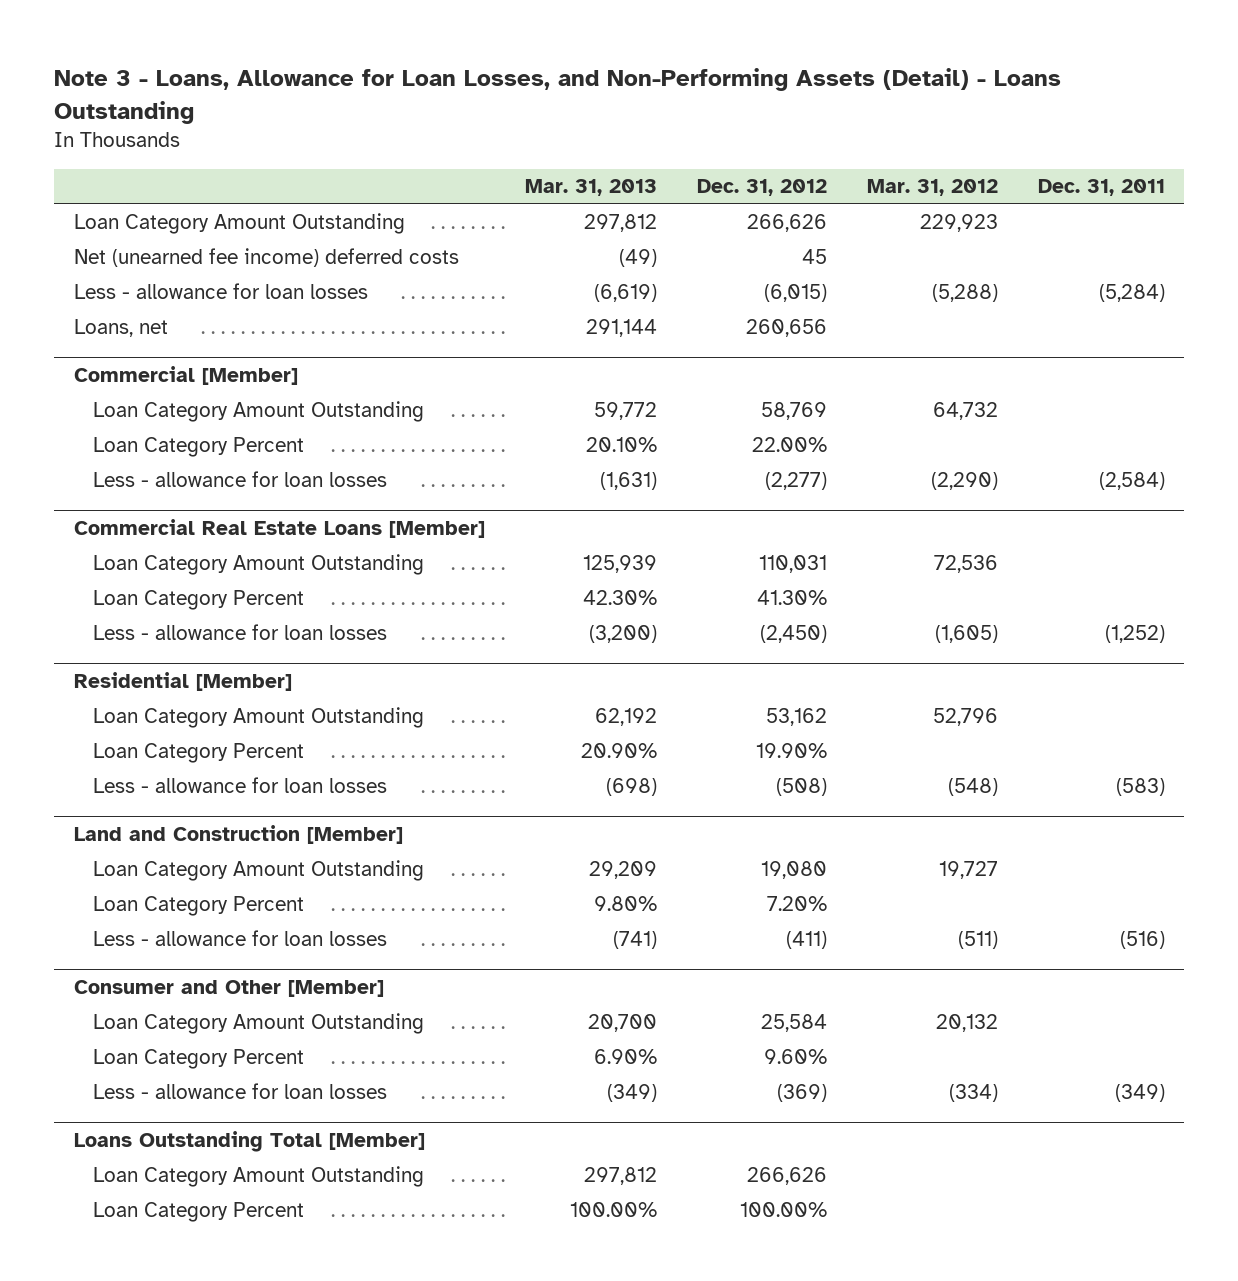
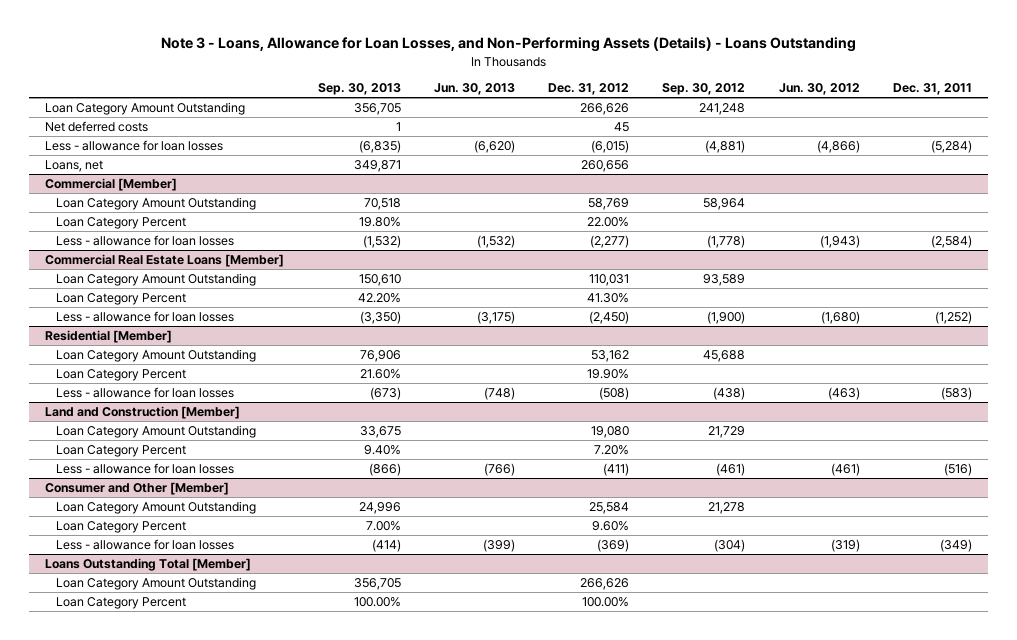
[53,68,1061,125] Note 3 - Loans, Allowance for Loan Losses, and Non-Performing Assets (Detail) - Loans Outstanding -> [160,37,856,53] Note 3 - Loans, Allowance for Loan Losses, and Non-Performing Assets (Details) - Loans Outstanding
[524,179,657,197] Mar. 31, 2013 -> none
[866,179,998,197] Mar. 31, 2012 -> none
none -> [317,83,401,96] Sep. 30, 2013
none -> [433,83,515,96] Jun. 30, 2013
none -> [662,83,746,96] Sep. 30, 2012
none -> [778,83,860,96] Jun. 30, 2012
[73,247,459,267] Net (unearned fee income) deferred costs -> [45,121,149,133] Net deferred costs

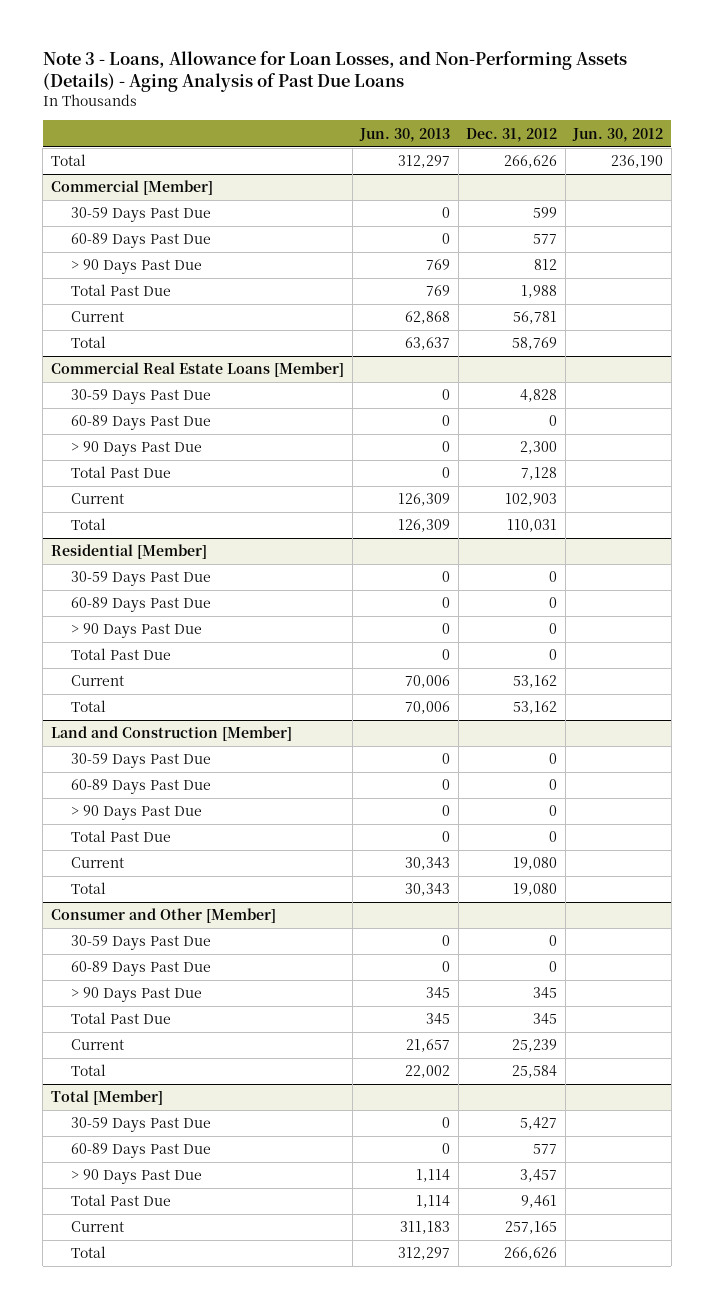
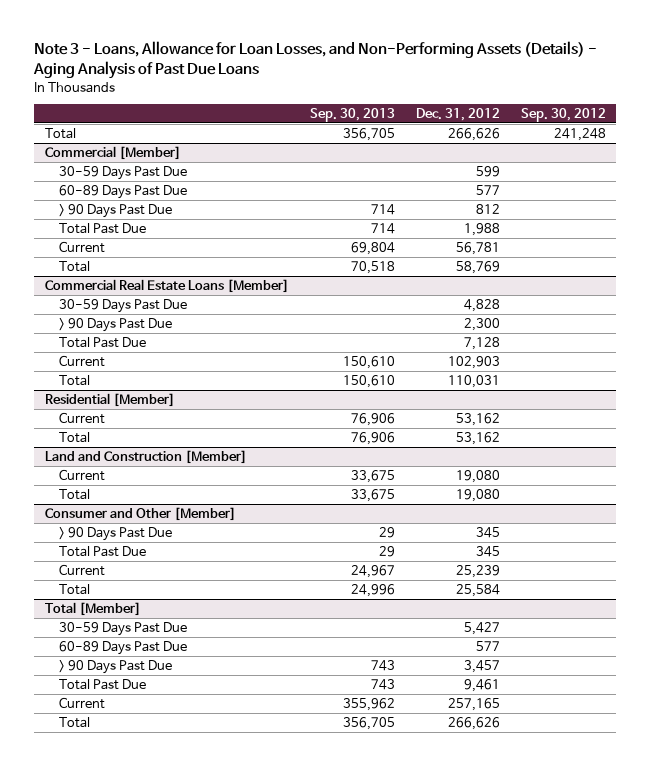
[359,127,451,142] Jun. 30, 2013 -> none
[572,127,664,142] Jun. 30, 2012 -> none
none -> [309,108,395,123] Sep. 30, 2013
none -> [520,108,606,123] Sep. 30, 2012
[71,415,212,431] 60-89 Days Past Due -> none
[71,571,212,587] 30-59 Days Past Due -> none
[71,597,212,613] 60-89 Days Past Due -> none
[71,623,203,639] > 90 Days Past Due -> none
[71,648,172,661] Total Past Due -> none
[71,753,212,769] 30-59 Days Past Due -> none
[71,779,212,795] 60-89 Days Past Due -> none
[71,805,203,821] > 90 Days Past Due -> none
[71,830,172,843] Total Past Due -> none
[71,935,212,951] 30-59 Days Past Due -> none
[71,961,212,977] 60-89 Days Past Due -> none

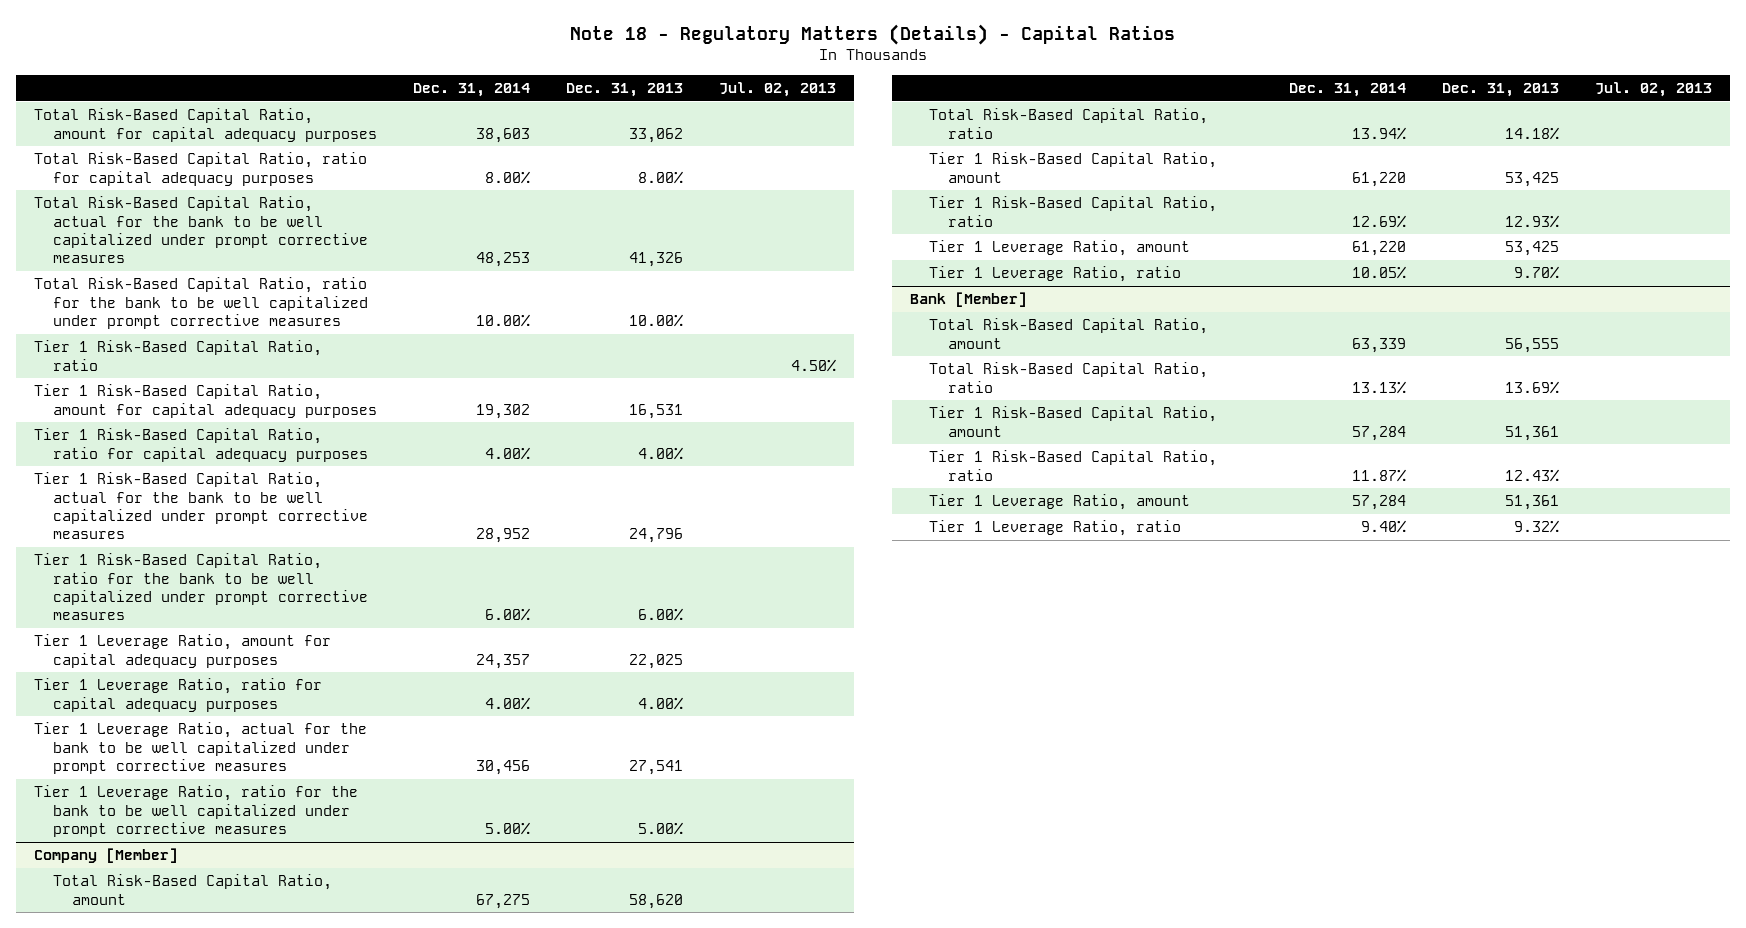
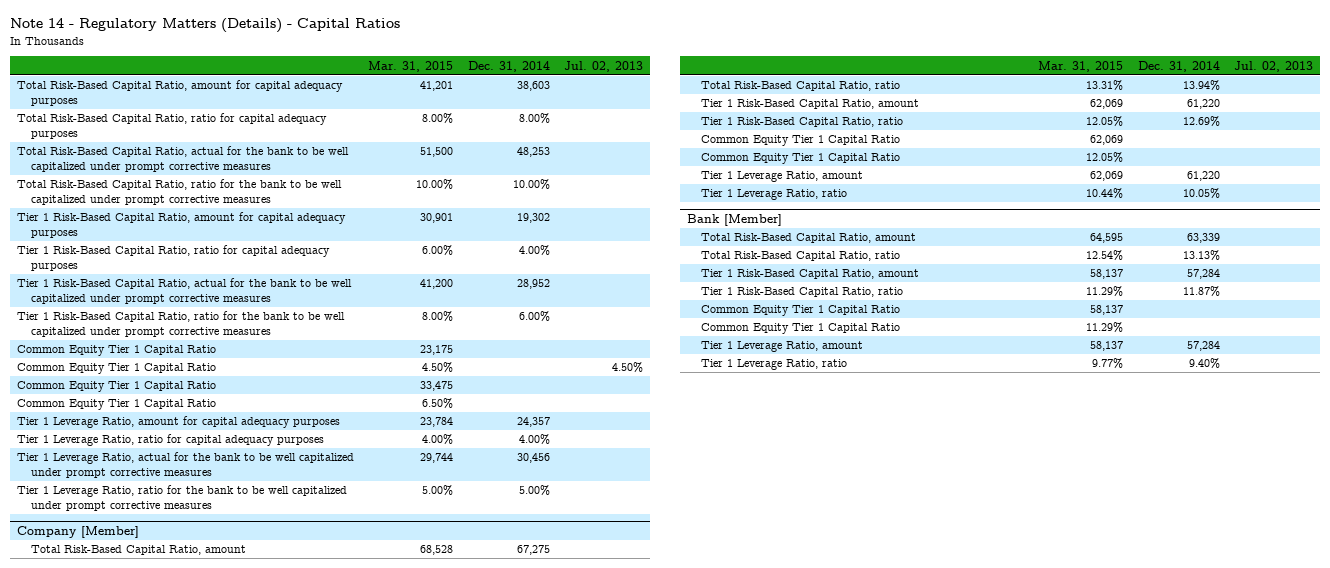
[570,23,1176,45] Note 18 - Regulatory Matters (Details) - Capital Ratios -> [9,18,400,34] Note 14 - Regulatory Matters (Details) - Capital Ratios
[566,83,684,98] Dec. 31, 2013 -> none
none -> [368,60,454,72] Mar. 31, 2015
[34,340,323,371] Tier 1 Risk-Based Capital Ratio, ratio -> none
none -> [17,345,217,357] Common Equity Tier 1 Capital Ratio
none -> [17,363,217,375] Common Equity Tier 1 Capital Ratio
none -> [17,381,217,393] Common Equity Tier 1 Capital Ratio
none -> [17,399,217,411] Common Equity Tier 1 Capital Ratio
none -> [700,135,900,147] Common Equity Tier 1 Capital Ratio
none -> [700,153,900,165] Common Equity Tier 1 Capital Ratio
none -> [700,305,900,317] Common Equity Tier 1 Capital Ratio
none -> [700,323,900,335] Common Equity Tier 1 Capital Ratio

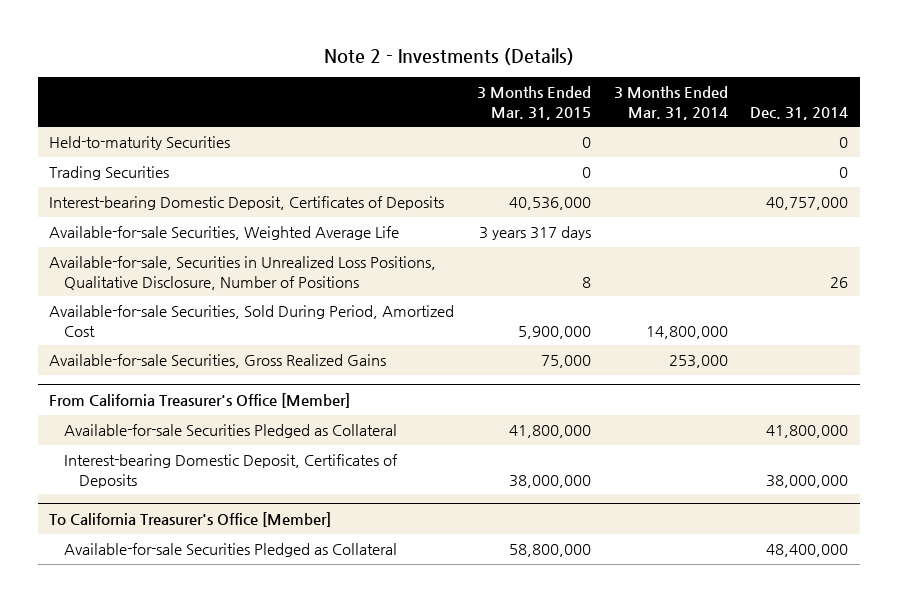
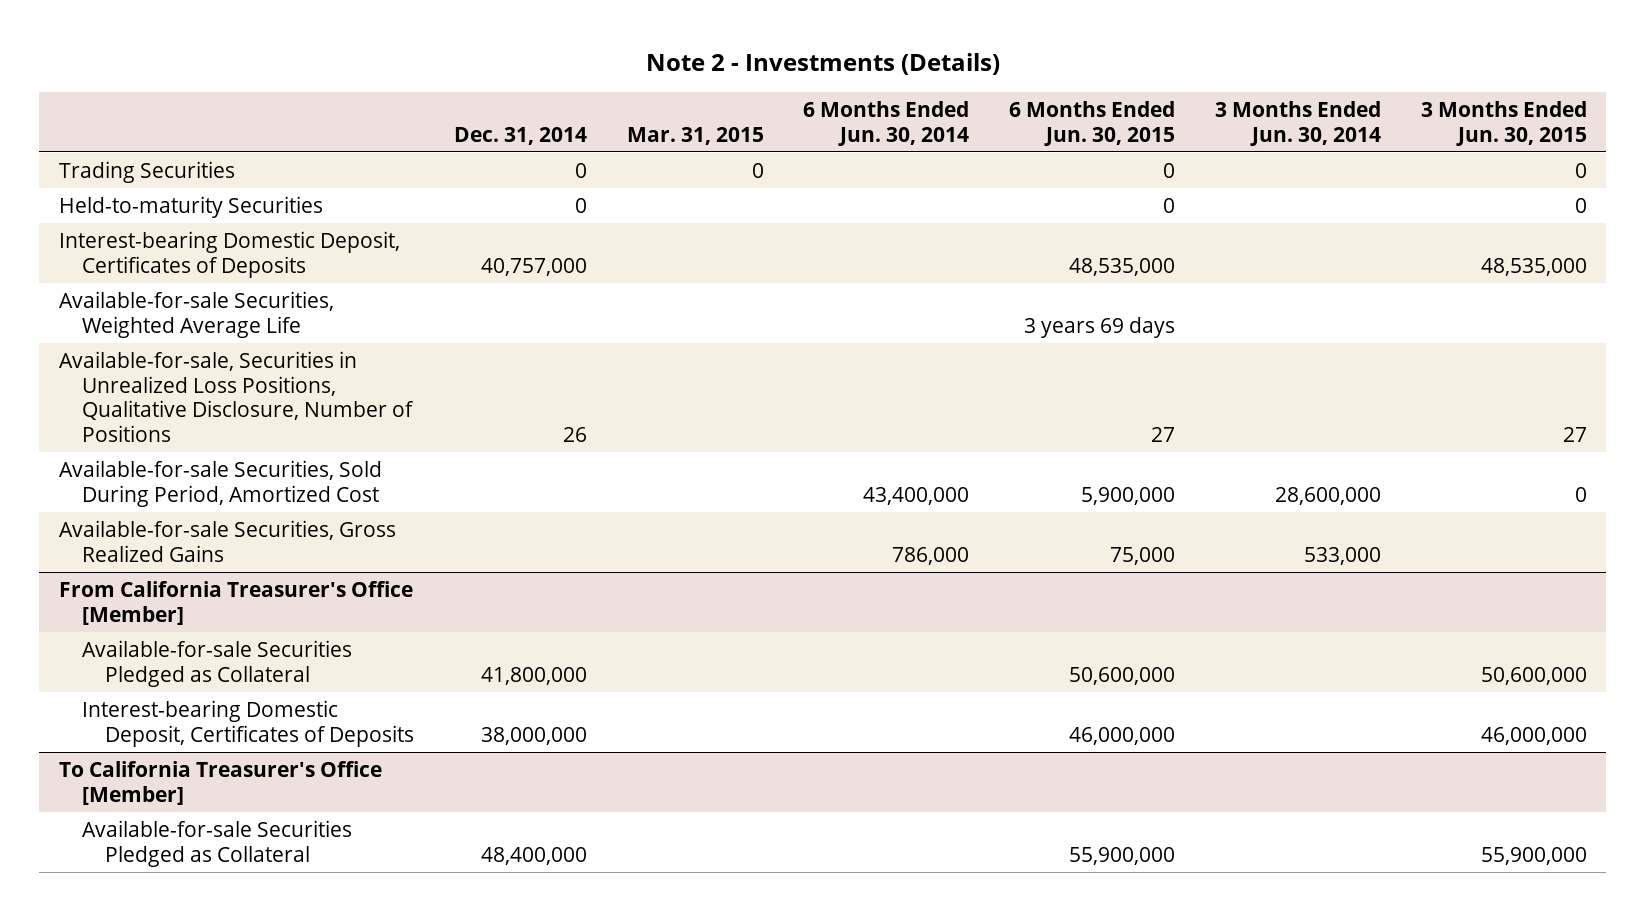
[477,86,592,120] 3 Months Ended Mar. 31, 2015 -> none
[613,86,728,120] 3 Months Ended Mar. 31, 2014 -> none
none -> [626,126,764,145] Mar. 31, 2015
none -> [803,100,970,146] 6 Months Ended Jun. 30, 2014
none -> [1009,100,1176,146] 6 Months Ended Jun. 30, 2015
none -> [1214,100,1381,146] 3 Months Ended Jun. 30, 2014
none -> [1420,100,1587,146] 3 Months Ended Jun. 30, 2015
[49,136,231,151] Held-to-maturity Securities -> [59,195,324,218] Held-to-maturity Securities

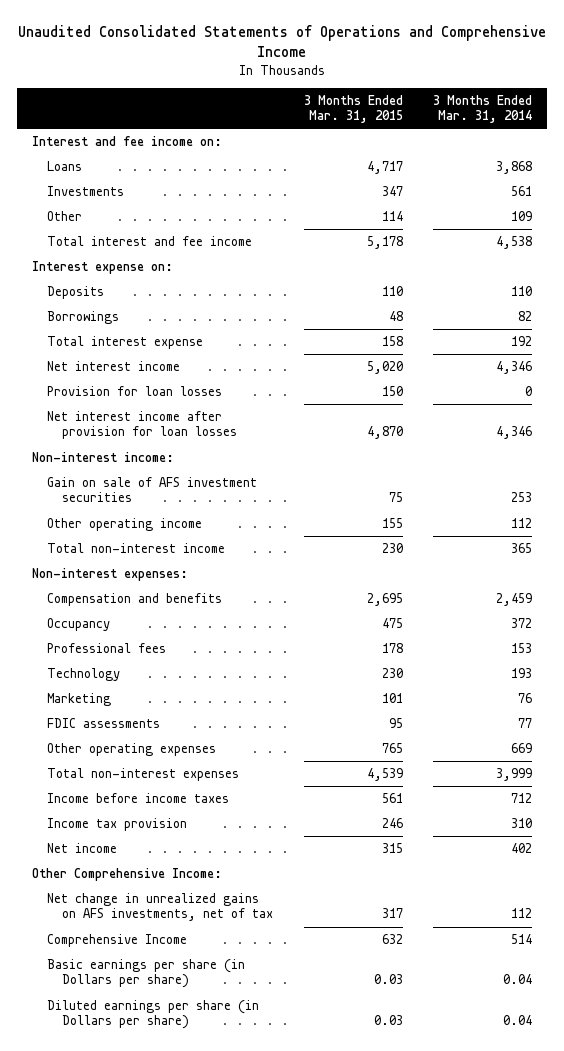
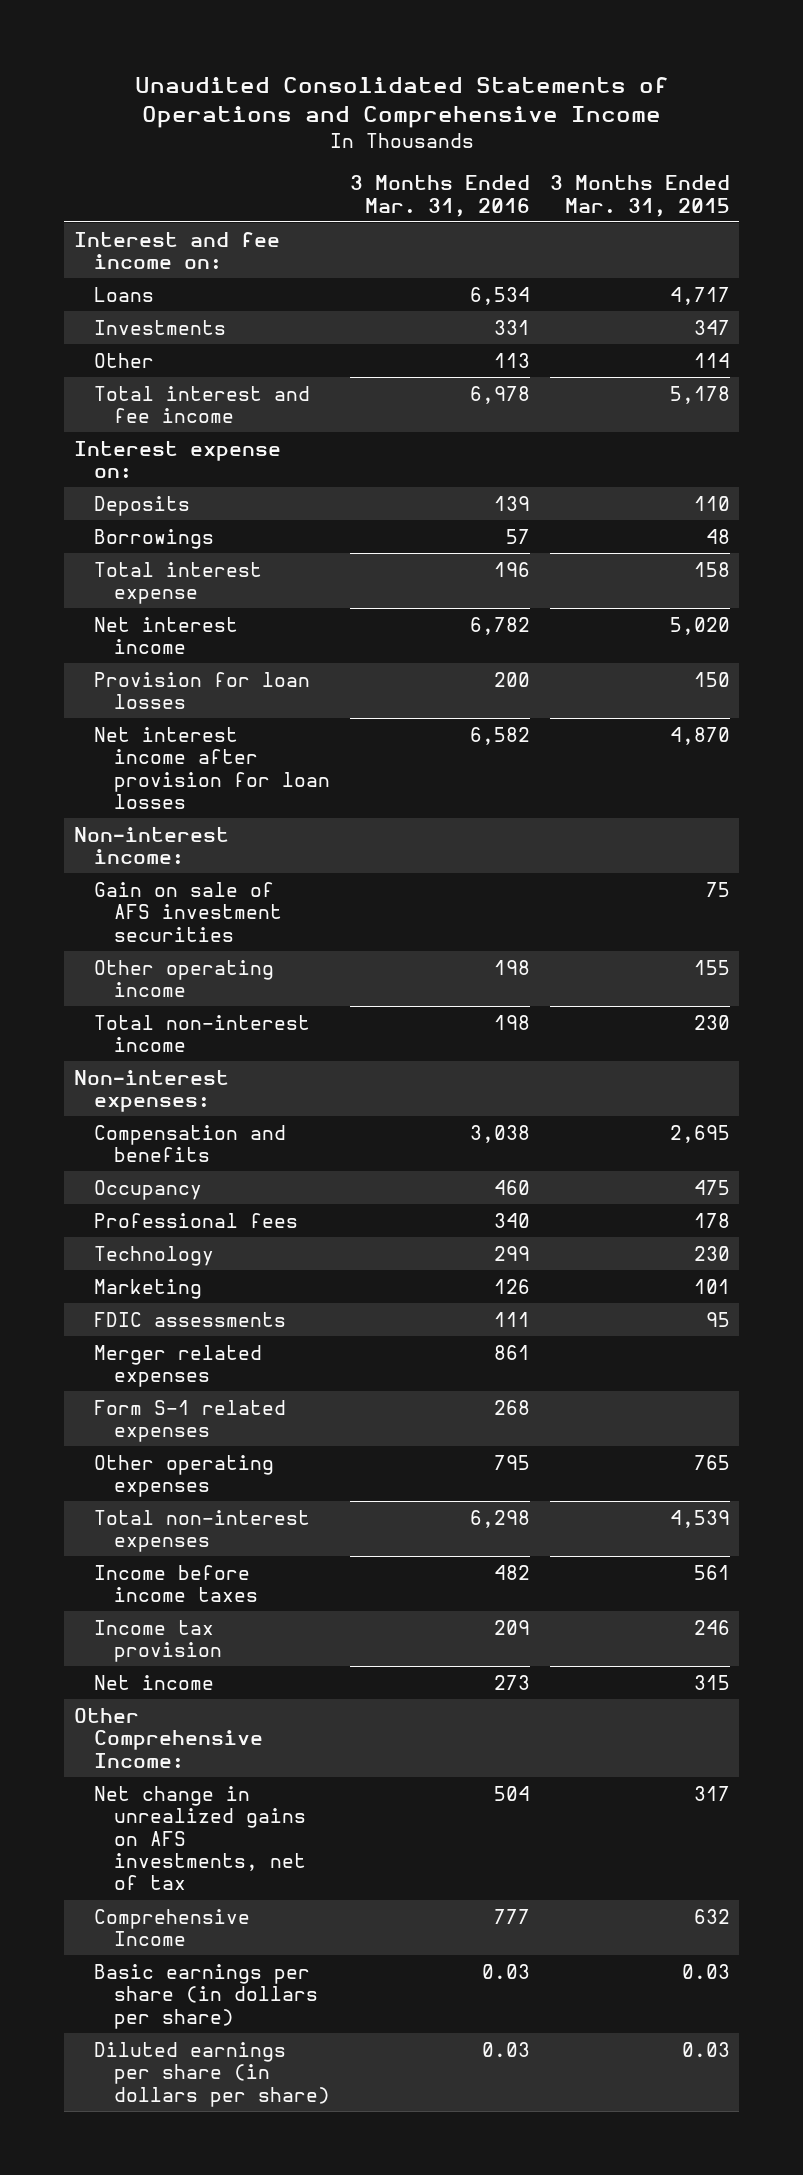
[432,94,532,123] 3 Months Ended Mar. 31, 2014 -> none
none -> [349,175,530,217] 3 Months Ended Mar. 31, 2016
none -> [93,1344,262,1388] Merger related expenses
none -> [93,1399,286,1443] Form S-1 related expenses
[47,959,246,989] Basic earnings per share (in Dollars per share) -> [93,1963,319,2029] Basic earnings per share (in dollars per share)
[47,1000,260,1030] Diluted earnings per share (in Dollars per share) -> [93,2041,331,2107] Diluted earnings per share (in dollars per share)

